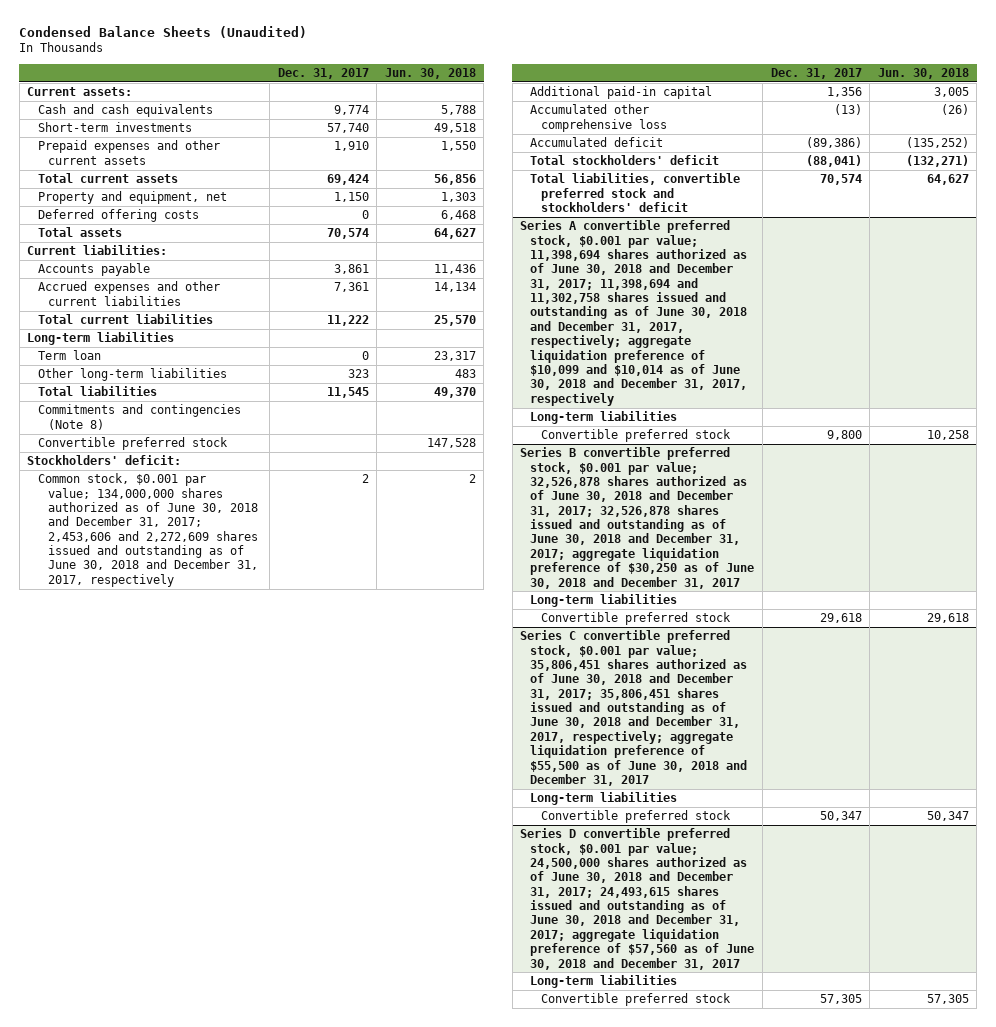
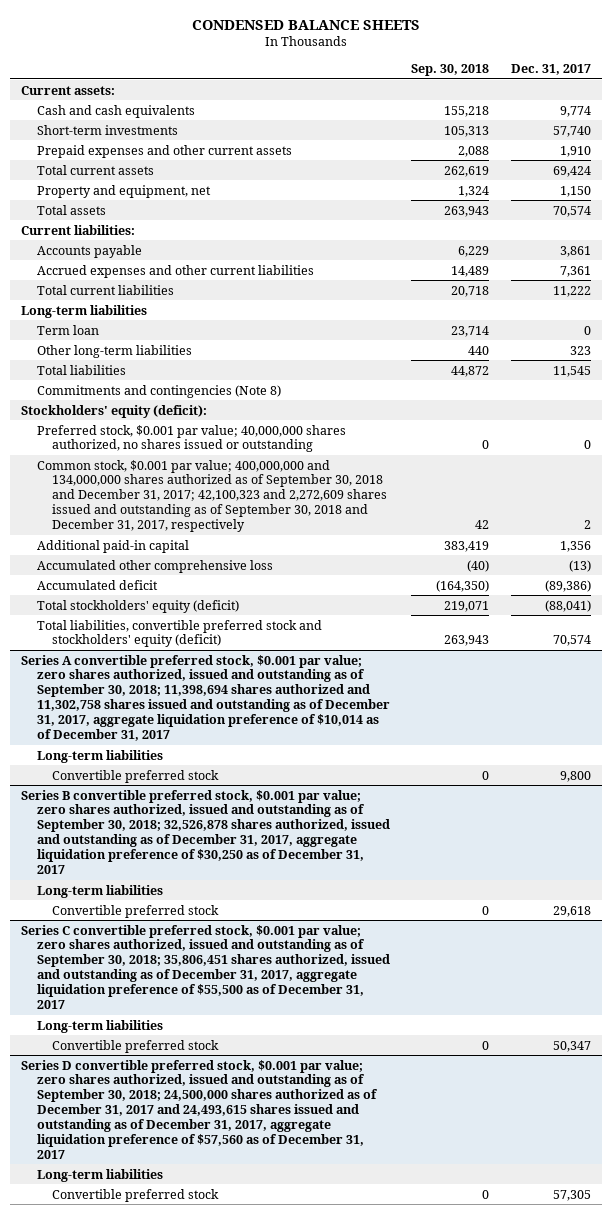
[19,25,308,38] Condensed Balance Sheets (Unaudited) -> [191,19,420,30] CONDENSED BALANCE SHEETS
[384,68,476,80] Jun. 30, 2018 -> none
none -> [411,64,490,77] Sep. 30, 2018
[37,209,199,223] Deferred offering costs -> none
[37,437,228,451] Convertible preferred stock -> none
[27,455,182,466] Stockholders' deficit: -> [21,404,208,418] Stockholders' equity (deficit):
none -> [36,424,346,453] Preferred stock, $0.001 par value; 40,000,000 shares authorized, no shares issued or outstanding
[37,473,258,587] Common stock, $0.001 par value; 134,000,000 shares authorized as of June 30, 2018 and December 31, 2017; 2,453,606 and 2,272,609 shares issued and outstanding as of June 30, 2018 and December 31, 2017, respectively -> [36,459,388,533] Common stock, $0.001 par value; 400,000,000 and 134,000,000 shares authorized as of September 30, 2018 and December 31, 2017; 42,100,323 and 2,272,609 shares issued and outstanding as of September 30, 2018 and December 31, 2017, respectively
[530,155,720,166] Total stockholders' deficit -> [36,599,239,613] Total stockholders' equity (deficit)
[530,173,741,212] Total liabilities, convertible preferred stock and stockholders' deficit -> [36,619,322,648] Total liabilities, convertible preferred stock and stockholders' equity (deficit)
[520,220,748,406] Series A convertible preferred stock, $0.001 par value; 11,398,694 shares authorized as of June 30, 2018 and December 31, 2017; 11,398,694 and 11,302,758 shares issued and outstanding as of June 30, 2018 and December 31, 2017, respectively; aggregate liquidation preference of $10,099 and $10,014 as of June 30, 2018 and December 31, 2017, respectively -> [21,654,390,742] Series A convertible preferred stock, $0.001 par value; zero shares authorized, issued and outstanding as of September 30, 2018; 11,398,694 shares authorized and 11,302,758 shares issued and outstanding as of December 31, 2017, aggregate liquidation preference of $10,014 as of December 31, 2017
[520,447,755,589] Series B convertible preferred stock, $0.001 par value; 32,526,878 shares authorized as of June 30, 2018 and December 31, 2017; 32,526,878 shares issued and outstanding as of June 30, 2018 and December 31, 2017; aggregate liquidation preference of $30,250 as of June 30, 2018 and December 31, 2017 -> [21,789,390,875] Series B convertible preferred stock, $0.001 par value; zero shares authorized, issued and outstanding as of September 30, 2018; 32,526,878 shares authorized, issued and outstanding as of December 31, 2017, aggregate liquidation preference of $30,250 as of December 31, 2017
[520,630,748,786] Series C convertible preferred stock, $0.001 par value; 35,806,451 shares authorized as of June 30, 2018 and December 31, 2017; 35,806,451 shares issued and outstanding as of June 30, 2018 and December 31, 2017, respectively; aggregate liquidation preference of $55,500 as of June 30, 2018 and December 31, 2017 -> [21,924,390,1010] Series C convertible preferred stock, $0.001 par value; zero shares authorized, issued and outstanding as of September 30, 2018; 35,806,451 shares authorized, issued and outstanding as of December 31, 2017, aggregate liquidation preference of $55,500 as of December 31, 2017
[520,828,755,970] Series D convertible preferred stock, $0.001 par value; 24,500,000 shares authorized as of June 30, 2018 and December 31, 2017; 24,493,615 shares issued and outstanding as of June 30, 2018 and December 31, 2017; aggregate liquidation preference of $57,560 as of June 30, 2018 and December 31, 2017 -> [21,1059,378,1159] Series D convertible preferred stock, $0.001 par value; zero shares authorized, issued and outstanding as of September 30, 2018; 24,500,000 shares authorized as of December 31, 2017 and 24,493,615 shares issued and outstanding as of December 31, 2017, aggregate liquidation preference of $57,560 as of December 31, 2017

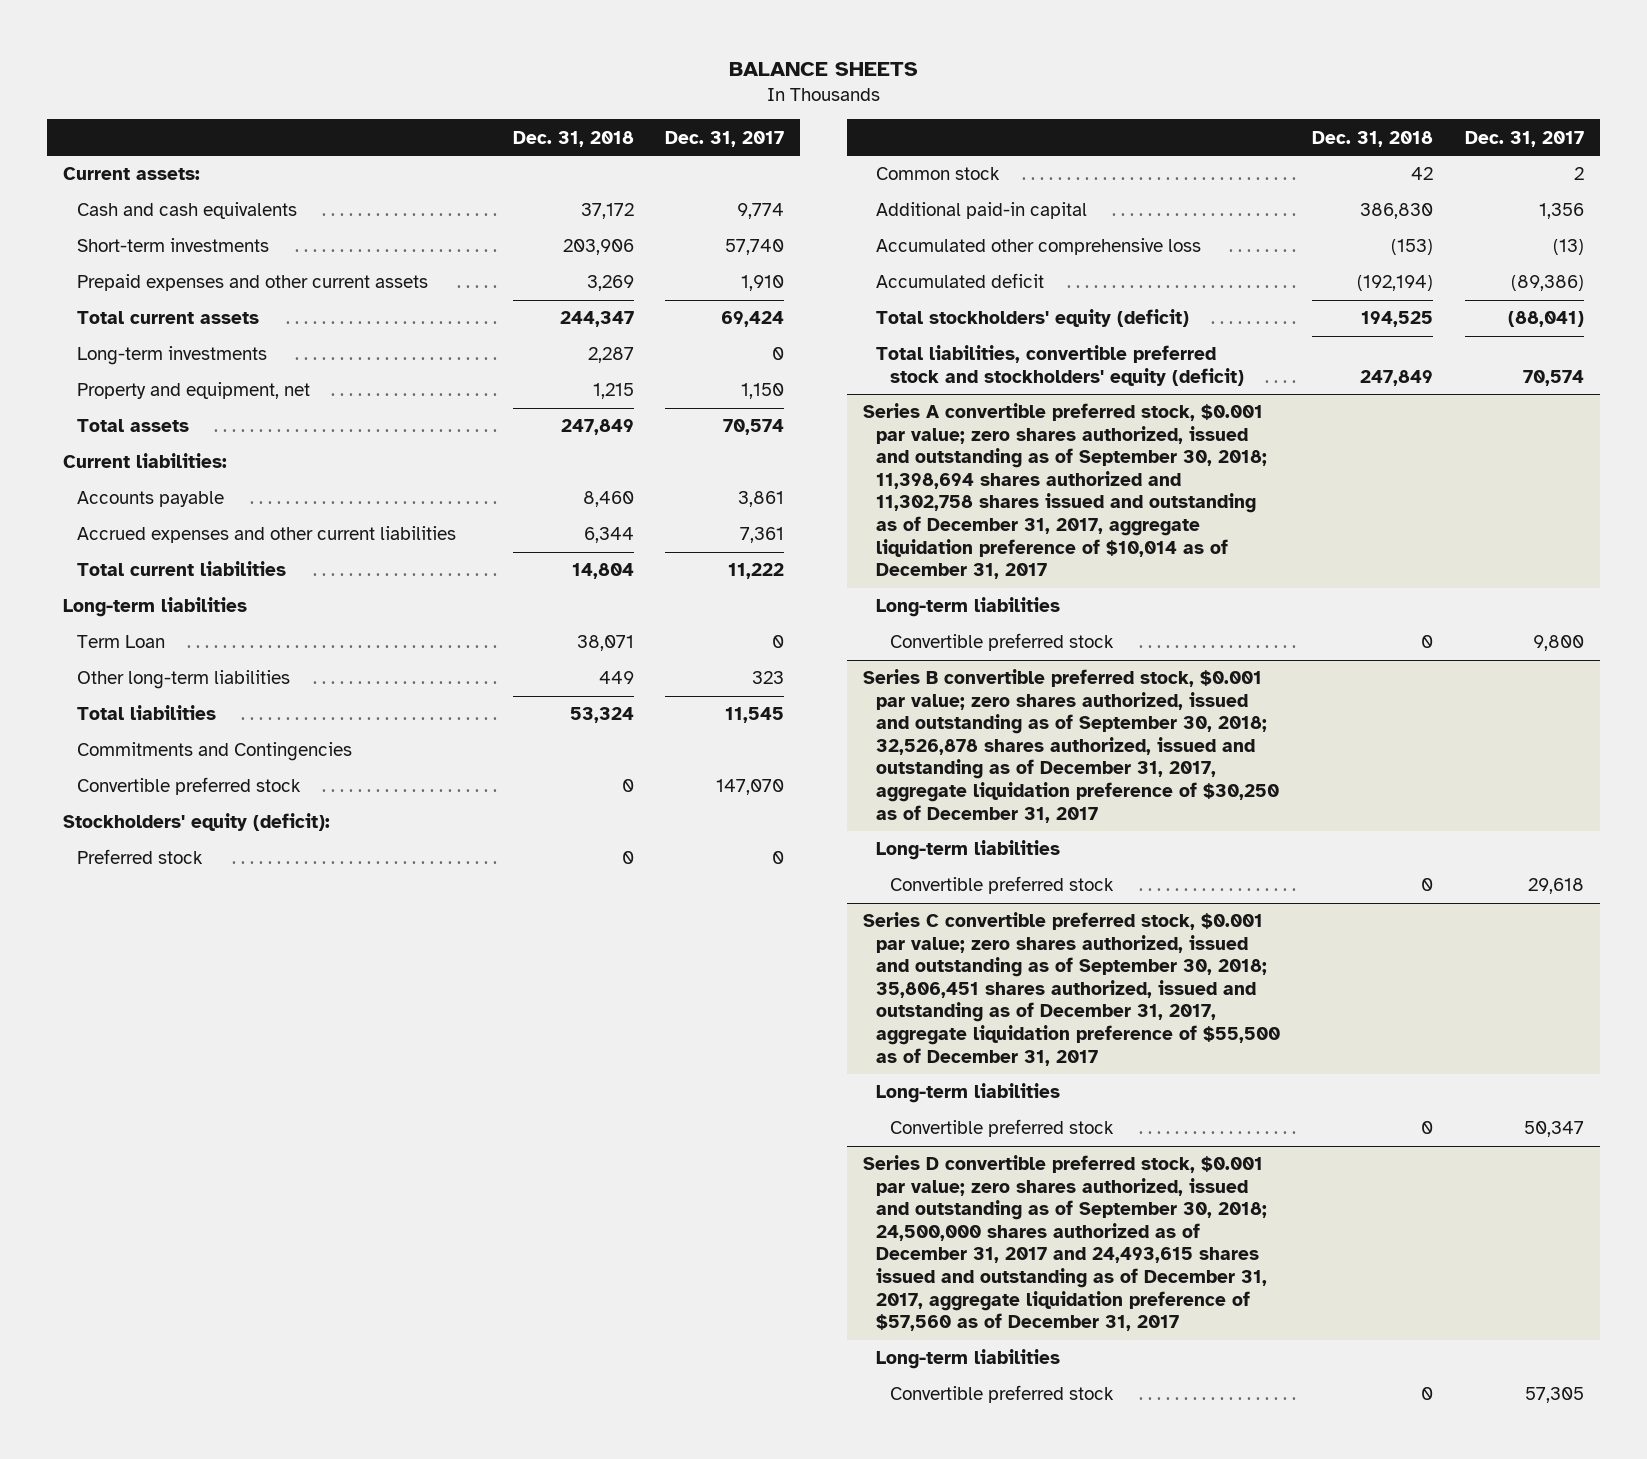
[191,19,420,30] CONDENSED BALANCE SHEETS -> [728,61,918,76] BALANCE SHEETS
[411,64,490,77] Sep. 30, 2018 -> none
none -> [512,130,634,147] Dec. 31, 2018
none -> [76,346,267,366] Long-term investments
[36,324,99,335] Term loan -> [76,635,165,649] Term Loan
[36,384,281,398] Commitments and contingencies (Note 8) -> [76,742,352,762] Commitments and Contingencies
none -> [76,777,301,796] Convertible preferred stock
[36,424,346,453] Preferred stock, $0.001 par value; 40,000,000 shares authorized, no shares issued or outstanding -> [76,849,203,865] Preferred stock
[36,459,388,533] Common stock, $0.001 par value; 400,000,000 and 134,000,000 shares authorized as of September 30, 2018 and December 31, 2017; 42,100,323 and 2,272,609 shares issued and outstanding as of September 30, 2018 and December 31, 2017, respectively -> [876,167,1001,181] Common stock

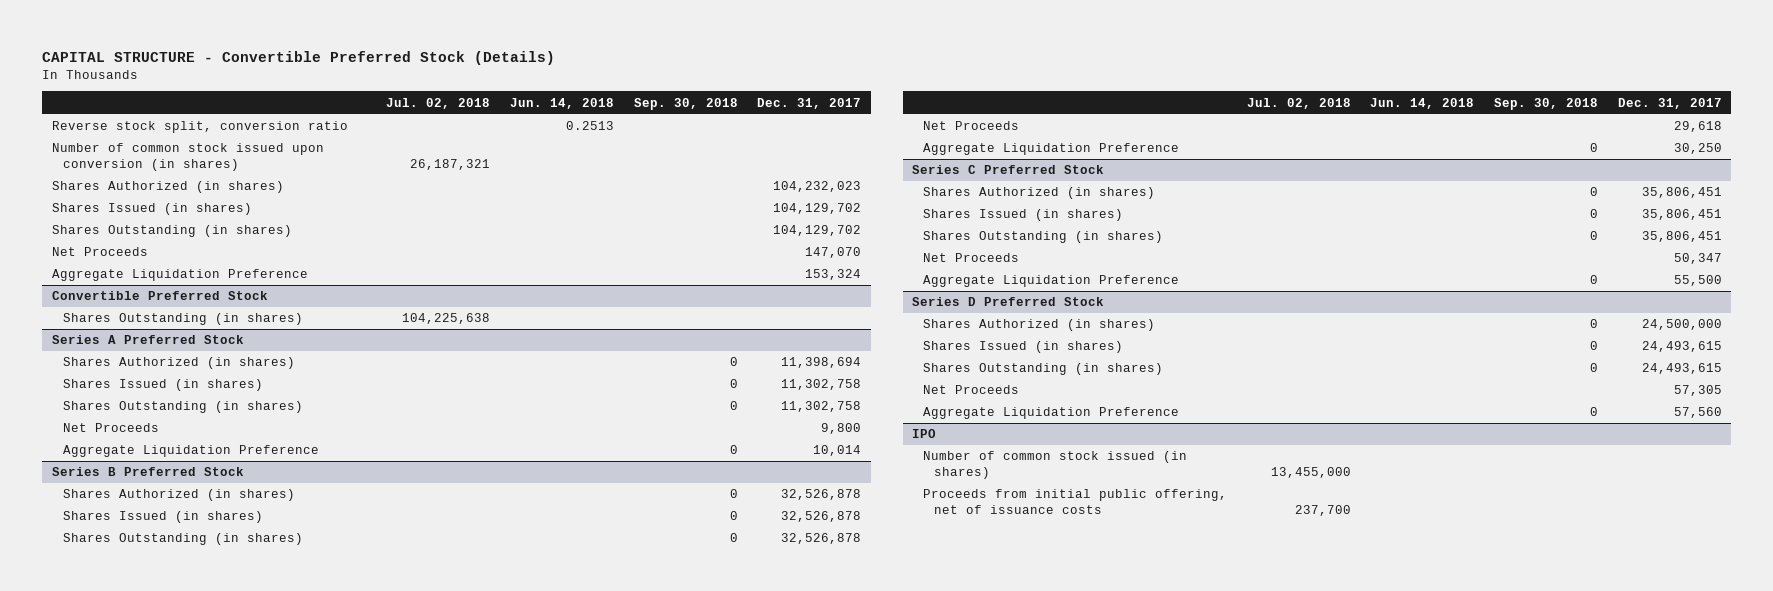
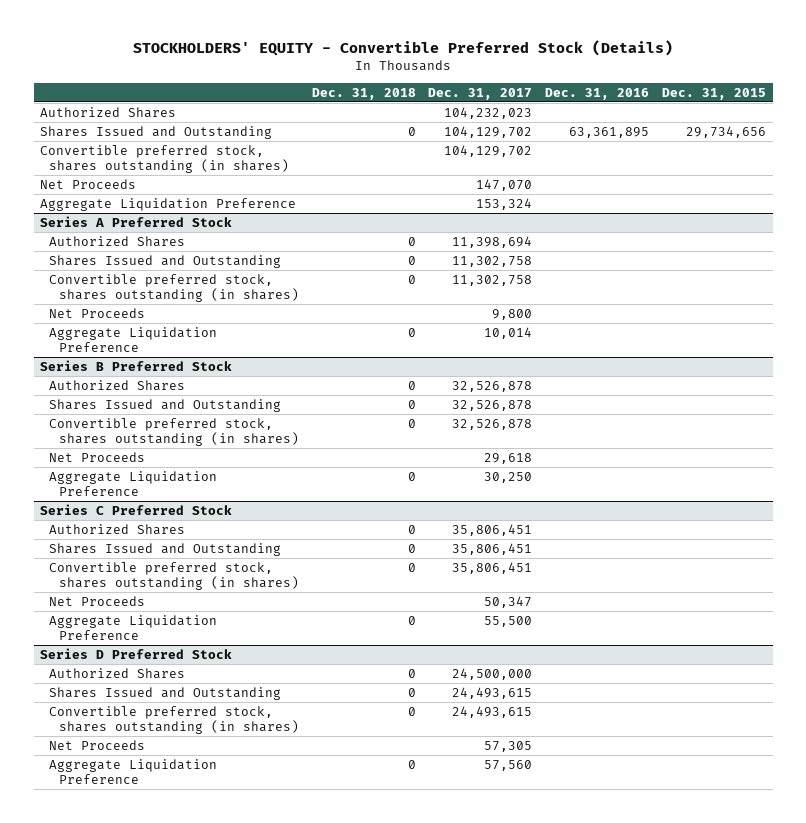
[42,50,556,65] CAPITAL STRUCTURE - Convertible Preferred Stock (Details) -> [133,40,674,57] STOCKHOLDERS' EQUITY - Convertible Preferred Stock (Details)
[386,97,491,109] Jul. 02, 2018 -> none
[509,97,614,109] Jun. 14, 2018 -> none
[633,97,738,110] Sep. 30, 2018 -> none
none -> [311,87,416,100] Dec. 31, 2018
none -> [545,87,650,100] Dec. 31, 2016
none -> [662,87,767,100] Dec. 31, 2015
[51,121,348,134] Reverse stock split, conversion ratio -> none
[51,143,324,171] Number of common stock issued upon conversion (in shares) -> none
[51,181,284,194] Shares Authorized (in shares) -> [40,106,177,118] Authorized Shares
[51,203,252,216] Shares Issued (in shares) -> [40,125,273,139] Shares Issued and Outstanding
[51,225,292,238] Shares Outstanding (in shares) -> [40,144,290,173] Convertible preferred stock, shares outstanding (in shares)
[51,291,268,301] Convertible Preferred Stock -> none
[62,313,303,326] Shares Outstanding (in shares) -> none
[62,357,295,370] Shares Authorized (in shares) -> [49,235,186,247] Authorized Shares
[62,379,263,392] Shares Issued (in shares) -> [49,254,282,268] Shares Issued and Outstanding
[62,401,303,414] Shares Outstanding (in shares) -> [49,273,299,302] Convertible preferred stock, shares outstanding (in shares)
[62,489,295,502] Shares Authorized (in shares) -> [49,379,186,391] Authorized Shares
[62,511,263,524] Shares Issued (in shares) -> [49,398,282,412] Shares Issued and Outstanding
[62,533,303,546] Shares Outstanding (in shares) -> [49,417,299,446] Convertible preferred stock, shares outstanding (in shares)
[923,187,1156,200] Shares Authorized (in shares) -> [49,523,186,535] Authorized Shares
[923,209,1124,222] Shares Issued (in shares) -> [49,542,282,556] Shares Issued and Outstanding
[923,231,1164,244] Shares Outstanding (in shares) -> [49,561,299,590] Convertible preferred stock, shares outstanding (in shares)
[923,319,1156,332] Shares Authorized (in shares) -> [49,667,186,679] Authorized Shares
[923,341,1124,354] Shares Issued (in shares) -> [49,686,282,700] Shares Issued and Outstanding
[923,363,1164,376] Shares Outstanding (in shares) -> [49,705,299,734] Convertible preferred stock, shares outstanding (in shares)
[912,429,937,439] IPO -> none
[923,451,1188,479] Number of common stock issued (in shares) -> none
[923,489,1228,514] Proceeds from initial public offering, net of issuance costs -> none

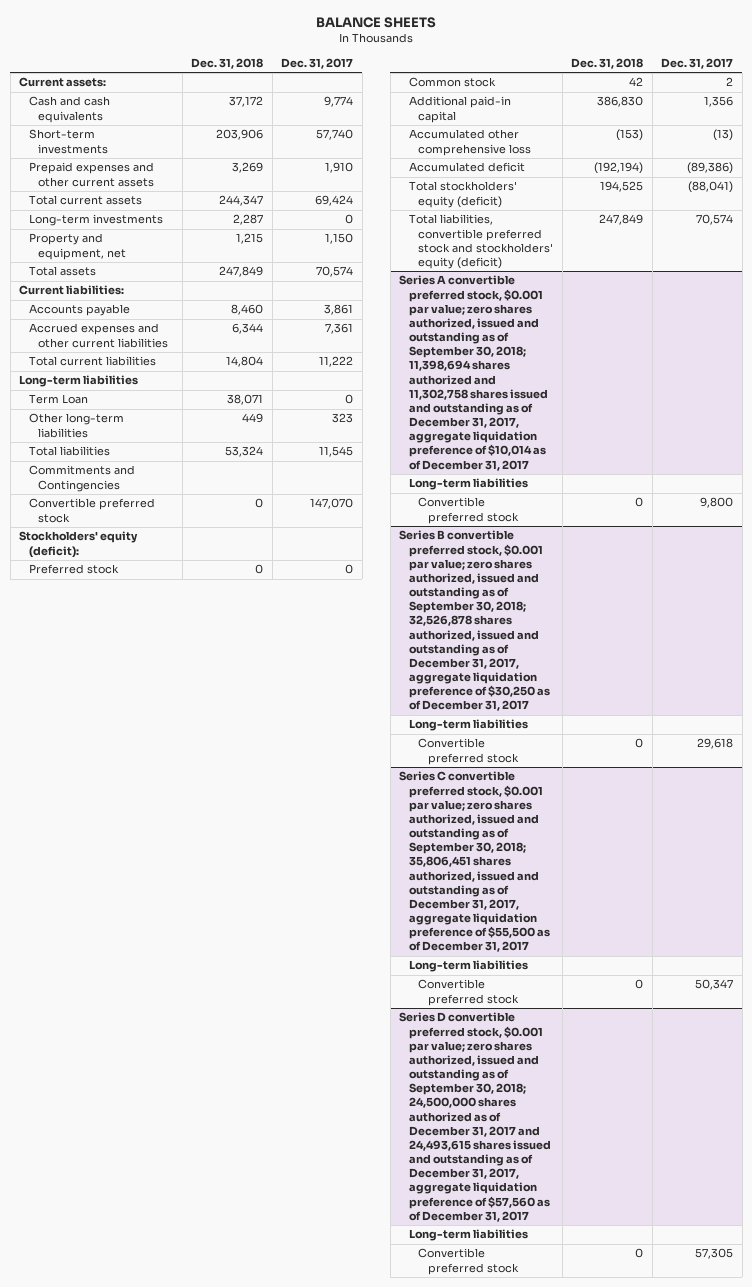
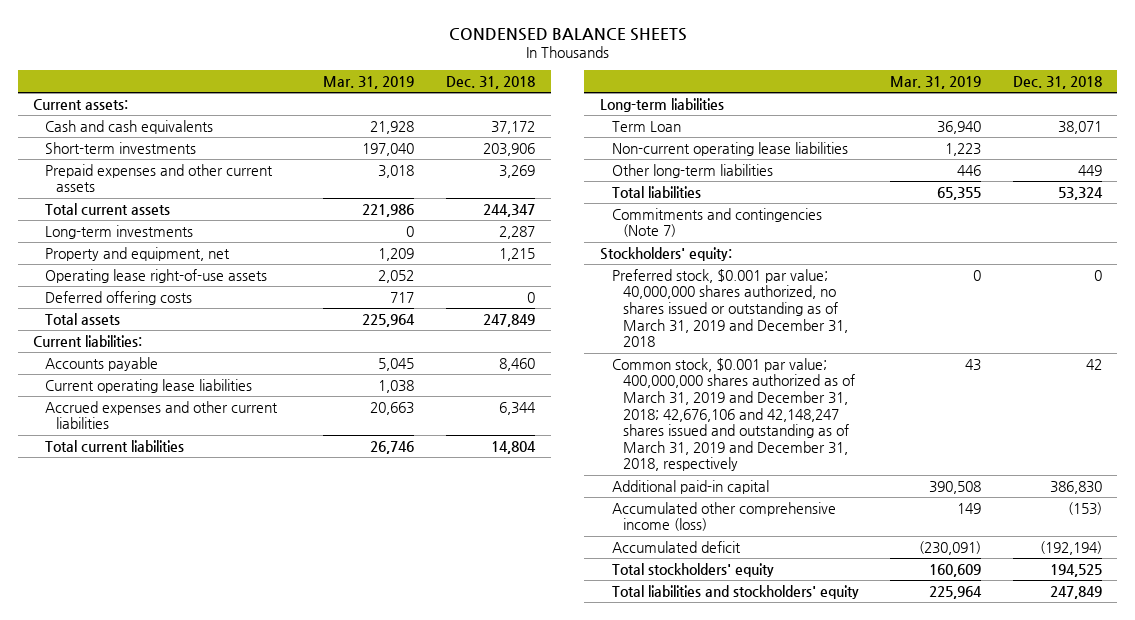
[316,17,437,29] BALANCE SHEETS -> [448,27,687,41] CONDENSED BALANCE SHEETS
[281,57,354,69] Dec. 31, 2017 -> none
none -> [323,75,415,89] Mar. 31, 2019
none -> [44,268,267,283] Operating lease right-of-use assets
none -> [44,290,192,305] Deferred offering costs
none -> [44,378,252,393] Current operating lease liabilities
none -> [611,141,848,156] Non-current operating lease liabilities
[28,498,155,523] Convertible preferred stock -> none
[28,465,135,492] Commitments and Contingencies -> [611,207,822,238] Commitments and contingencies (Note 7)
[19,531,139,558] Stockholders' equity (deficit): -> [600,246,733,261] Stockholders' equity:
[28,564,119,575] Preferred stock -> [611,268,848,348] Preferred stock, $0.001 par value; 40,000,000 shares authorized, no shares issued or outstanding as of March 31, 2019 and December 31, 2018
[408,77,496,88] Common stock -> [611,357,855,472] Common stock, $0.001 par value; 400,000,000 shares authorized as of March 31, 2019 and December 31, 2018; 42,676,106 and 42,148,247 shares issued and outstanding as of March 31, 2019 and December 31, 2018, respectively
[408,129,532,156] Accumulated other comprehensive loss -> [611,501,836,532] Accumulated other comprehensive income (loss)
[399,275,548,471] Series A convertible preferred stock, $0.001 par value; zero shares authorized, issued and outstanding as of September 30, 2018; 11,398,694 shares authorized and 11,302,758 shares issued and outstanding as of December 31, 2017, aggregate liquidation preference of $10,014 as of December 31, 2017 -> none
[408,478,528,491] Long-term liabilities -> none
[418,497,519,524] Convertible preferred stock -> none
[399,530,550,712] Series B convertible preferred stock, $0.001 par value; zero shares authorized, issued and outstanding as of September 30, 2018; 32,526,878 shares authorized, issued and outstanding as of December 31, 2017, aggregate liquidation preference of $30,250 as of December 31, 2017 -> none
[408,719,528,732] Long-term liabilities -> none
[418,738,519,765] Convertible preferred stock -> none
[399,771,550,953] Series C convertible preferred stock, $0.001 par value; zero shares authorized, issued and outstanding as of September 30, 2018; 35,806,451 shares authorized, issued and outstanding as of December 31, 2017, aggregate liquidation preference of $55,500 as of December 31, 2017 -> none
[408,960,528,973] Long-term liabilities -> none
[418,979,519,1006] Convertible preferred stock -> none
[399,1012,551,1222] Series D convertible preferred stock, $0.001 par value; zero shares authorized, issued and outstanding as of September 30, 2018; 24,500,000 shares authorized as of December 31, 2017 and 24,493,615 shares issued and outstanding as of December 31, 2017, aggregate liquidation preference of $57,560 as of December 31, 2017 -> none
[408,1229,528,1242] Long-term liabilities -> none
[418,1248,519,1275] Convertible preferred stock -> none
[408,181,517,208] Total stockholders' equity (deficit) -> [611,562,774,577] Total stockholders' equity
[408,214,554,269] Total liabilities, convertible preferred stock and stockholders' equity (deficit) -> [611,584,859,599] Total liabilities and stockholders' equity

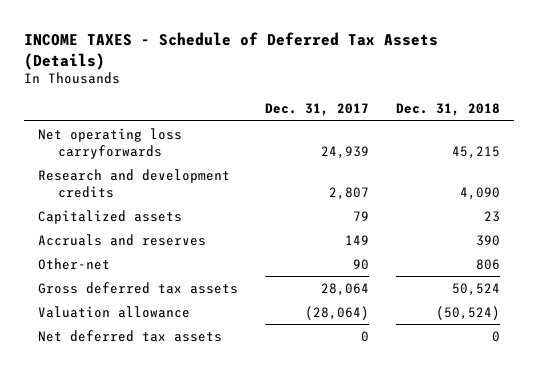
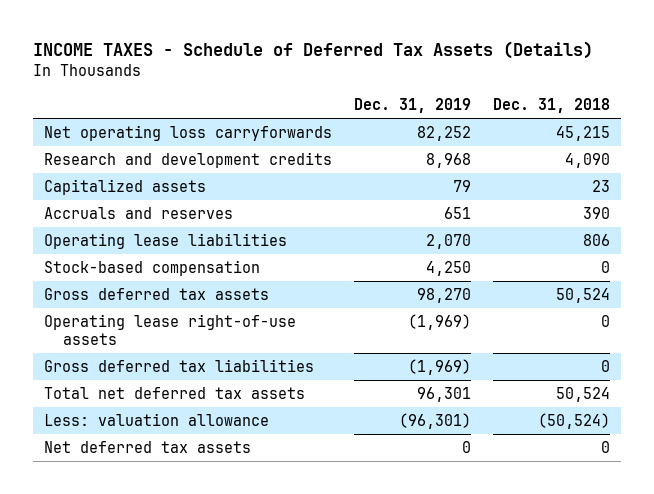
[265,103,370,117] Dec. 31, 2017 -> none
none -> [354,98,472,114] Dec. 31, 2019
[38,257,111,270] Other-net -> [44,232,288,249] Operating lease liabilities
none -> [44,259,261,276] Stock-based compensation
none -> [44,313,297,345] Operating lease right-of-use assets
none -> [44,358,315,372] Gross deferred tax liabilities
none -> [44,386,306,399] Total net deferred tax assets
[38,305,191,318] Valuation allowance -> [44,412,270,426] Less: valuation allowance

